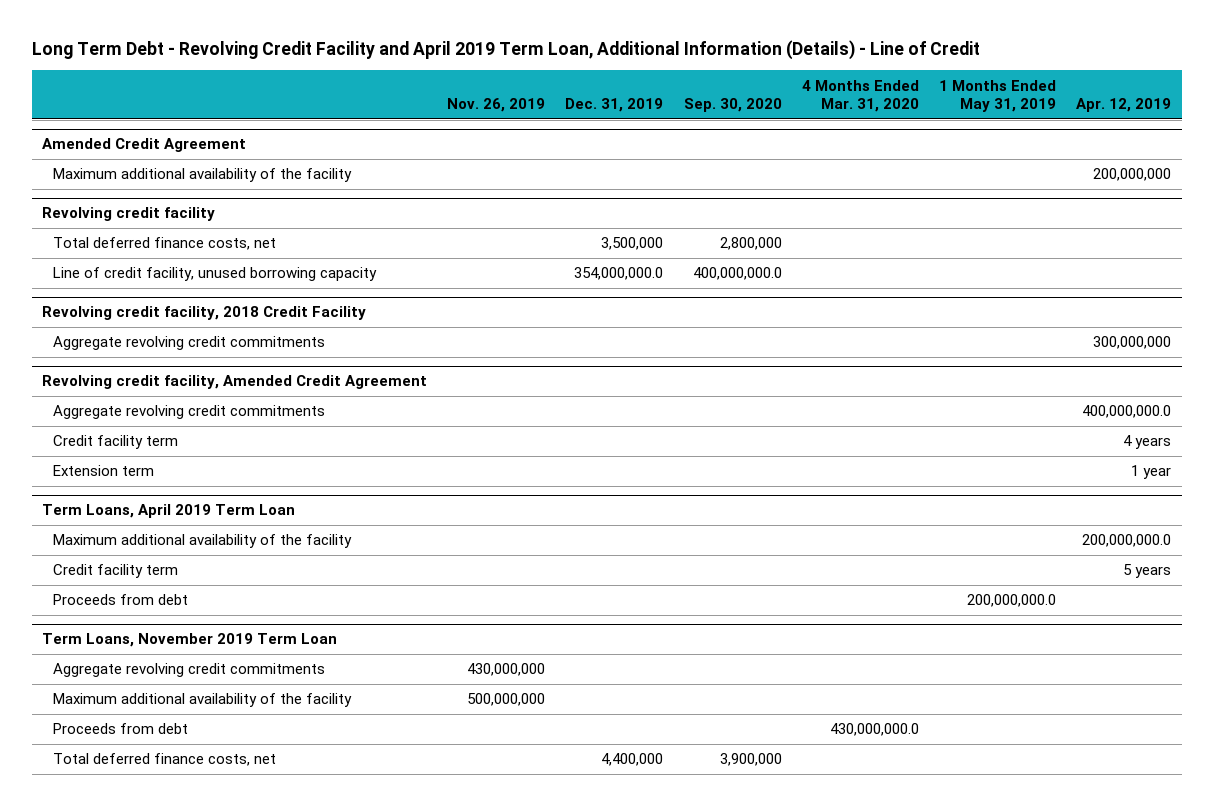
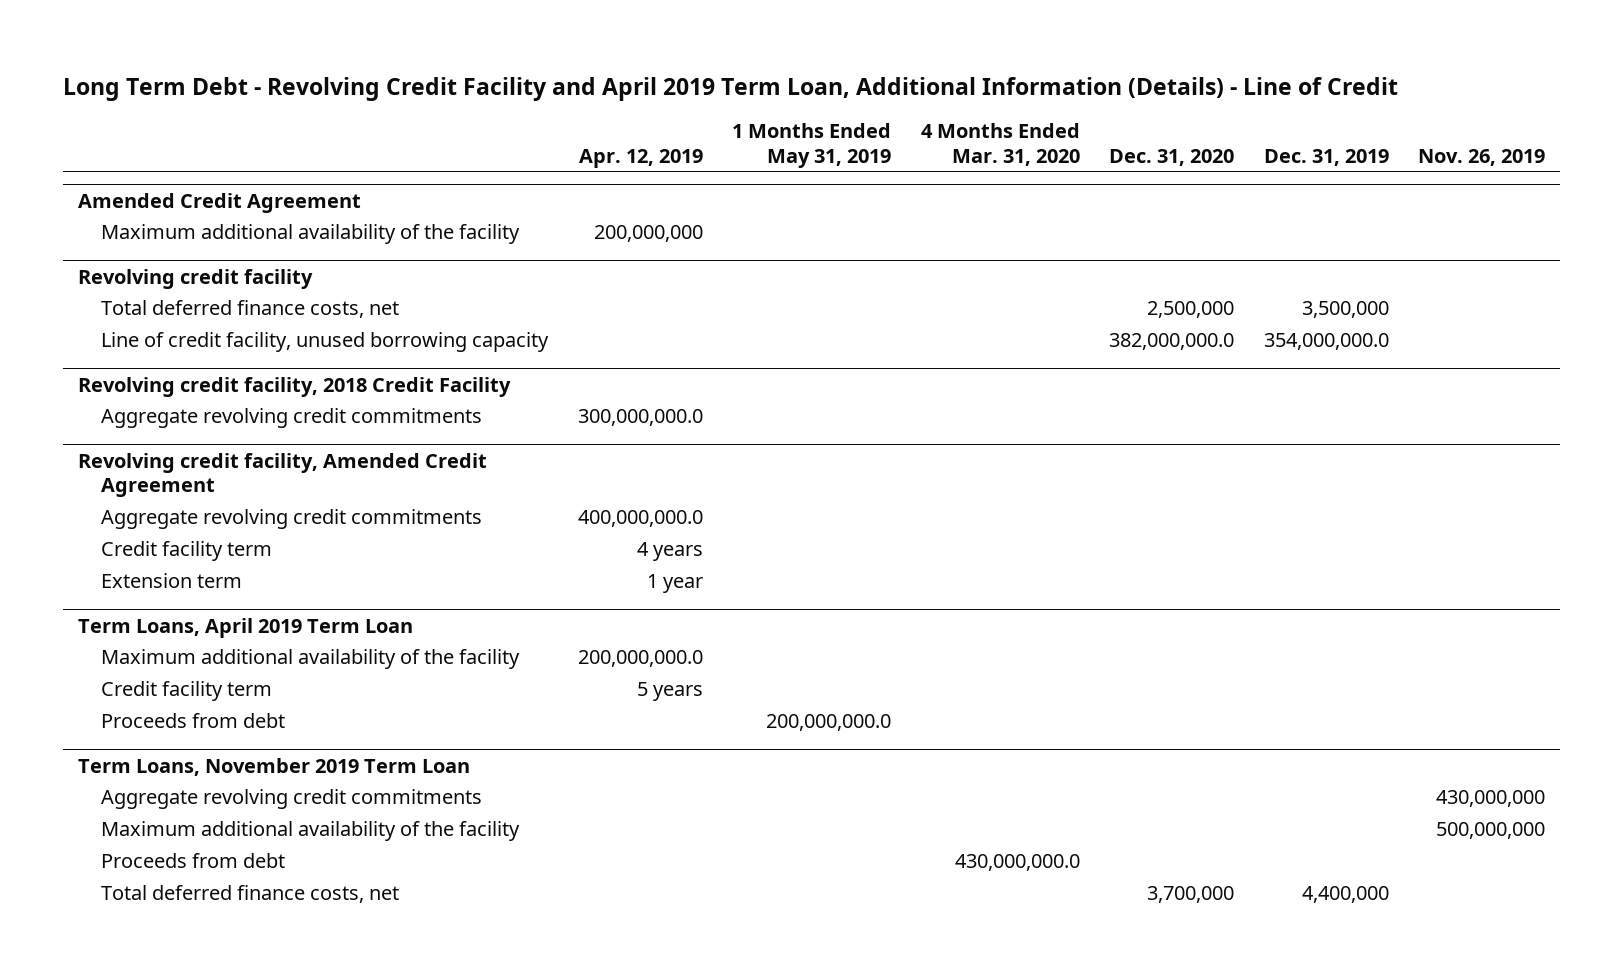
[683,97,782,112] Sep. 30, 2020 -> none
none -> [1109,148,1235,166] Dec. 31, 2020
[1093,336,1172,350] 300,000,000 -> [577,409,703,427] 300,000,000.0

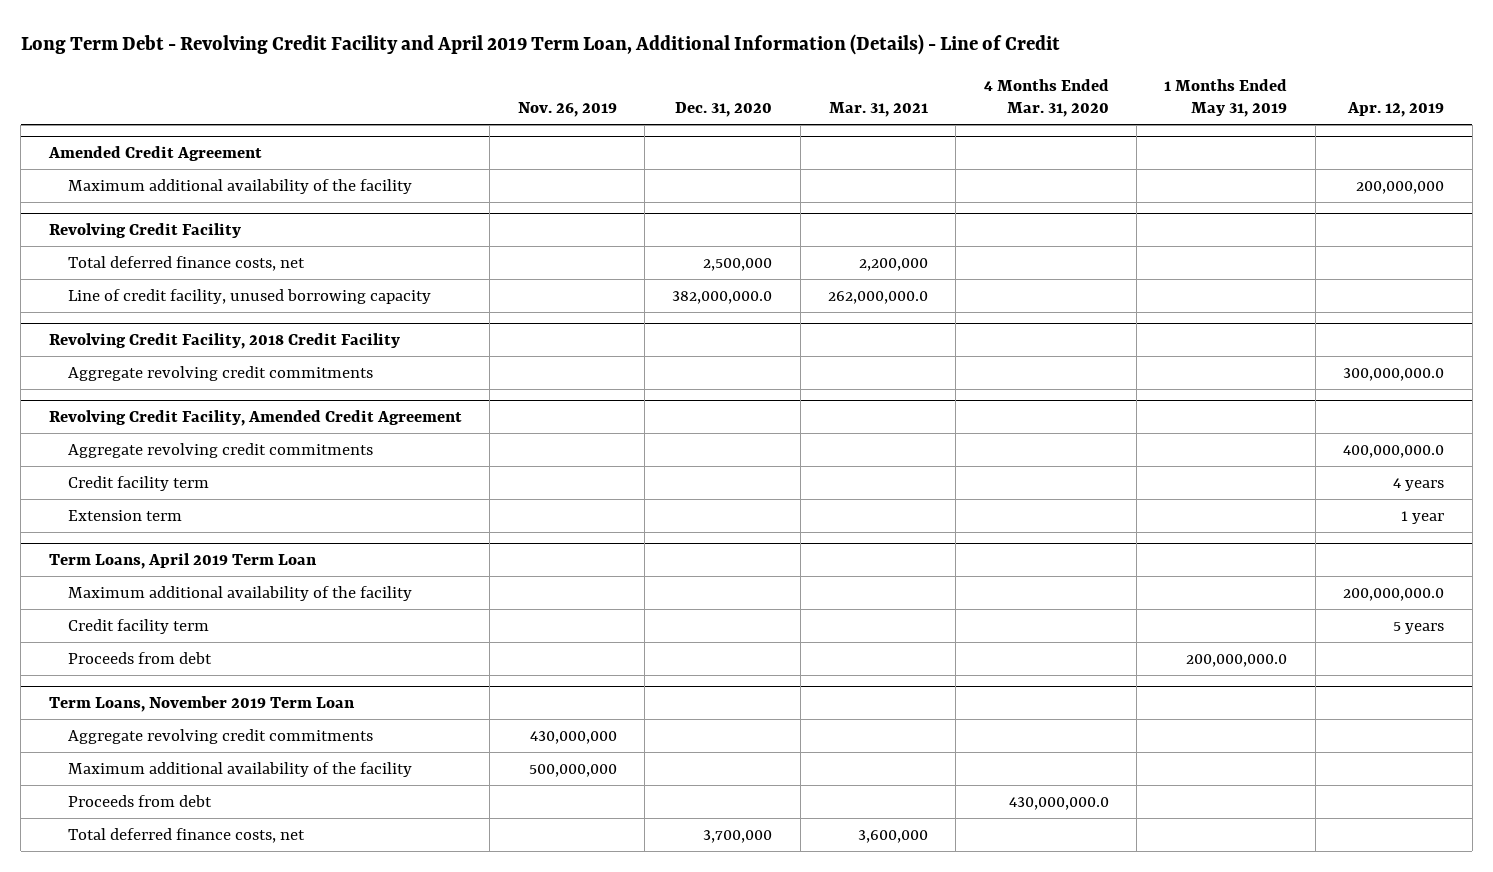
[1263,148,1389,166] Dec. 31, 2019 -> none
none -> [829,102,929,118] Mar. 31, 2021
[78,268,314,289] Revolving credit facility -> [48,223,241,239] Revolving Credit Facility
[78,376,512,397] Revolving credit facility, 2018 Credit Facility -> [48,333,400,350] Revolving Credit Facility, 2018 Credit Facility
[78,452,488,498] Revolving credit facility, Amended Credit Agreement -> [48,410,462,427] Revolving Credit Facility, Amended Credit Agreement

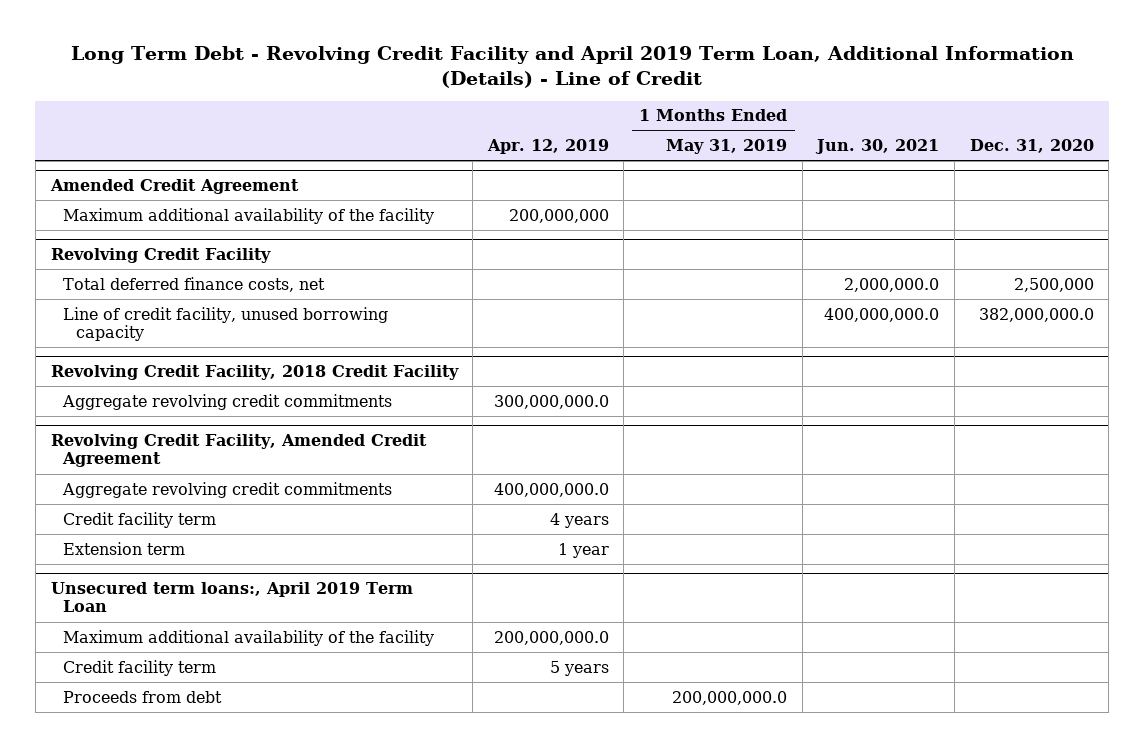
[517,102,617,118] Nov. 26, 2019 -> none
[829,102,929,118] Mar. 31, 2021 -> none
[983,78,1109,118] 4 Months Ended Mar. 31, 2020 -> none
none -> [815,139,940,155] Jun. 30, 2021
[48,553,317,570] Term Loans, April 2019 Term Loan -> [50,581,413,613] Unsecured term loans:, April 2019 Term Loan
[48,696,355,713] Term Loans, November 2019 Term Loan -> none
[67,728,373,744] Aggregate revolving credit commitments -> none
[67,761,412,777] Maximum additional availability of the facility -> none
[67,794,212,807] Proceeds from debt -> none
[67,827,305,843] Total deferred finance costs, net -> none

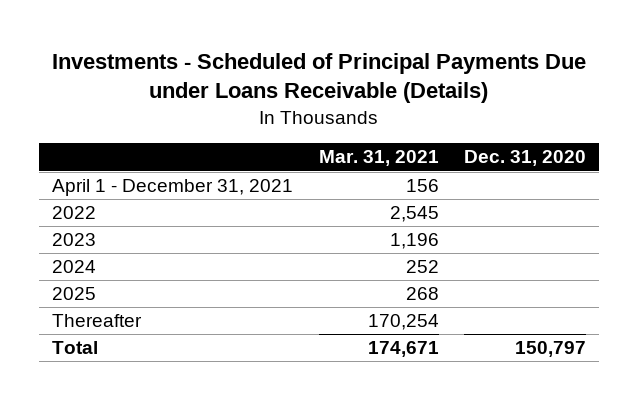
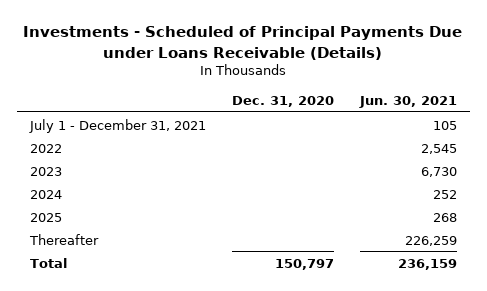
[318,150,439,167] Mar. 31, 2021 -> none
none -> [358,95,457,108] Jun. 30, 2021
[52,179,294,197] April 1 - December 31, 2021 -> [28,118,206,133] July 1 - December 31, 2021

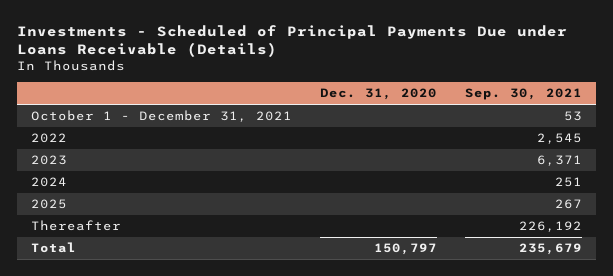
[358,95,457,108] Jun. 30, 2021 -> none
none -> [465,88,583,101] Sep. 30, 2021
[28,118,206,133] July 1 - December 31, 2021 -> [31,110,293,123] October 1 - December 31, 2021

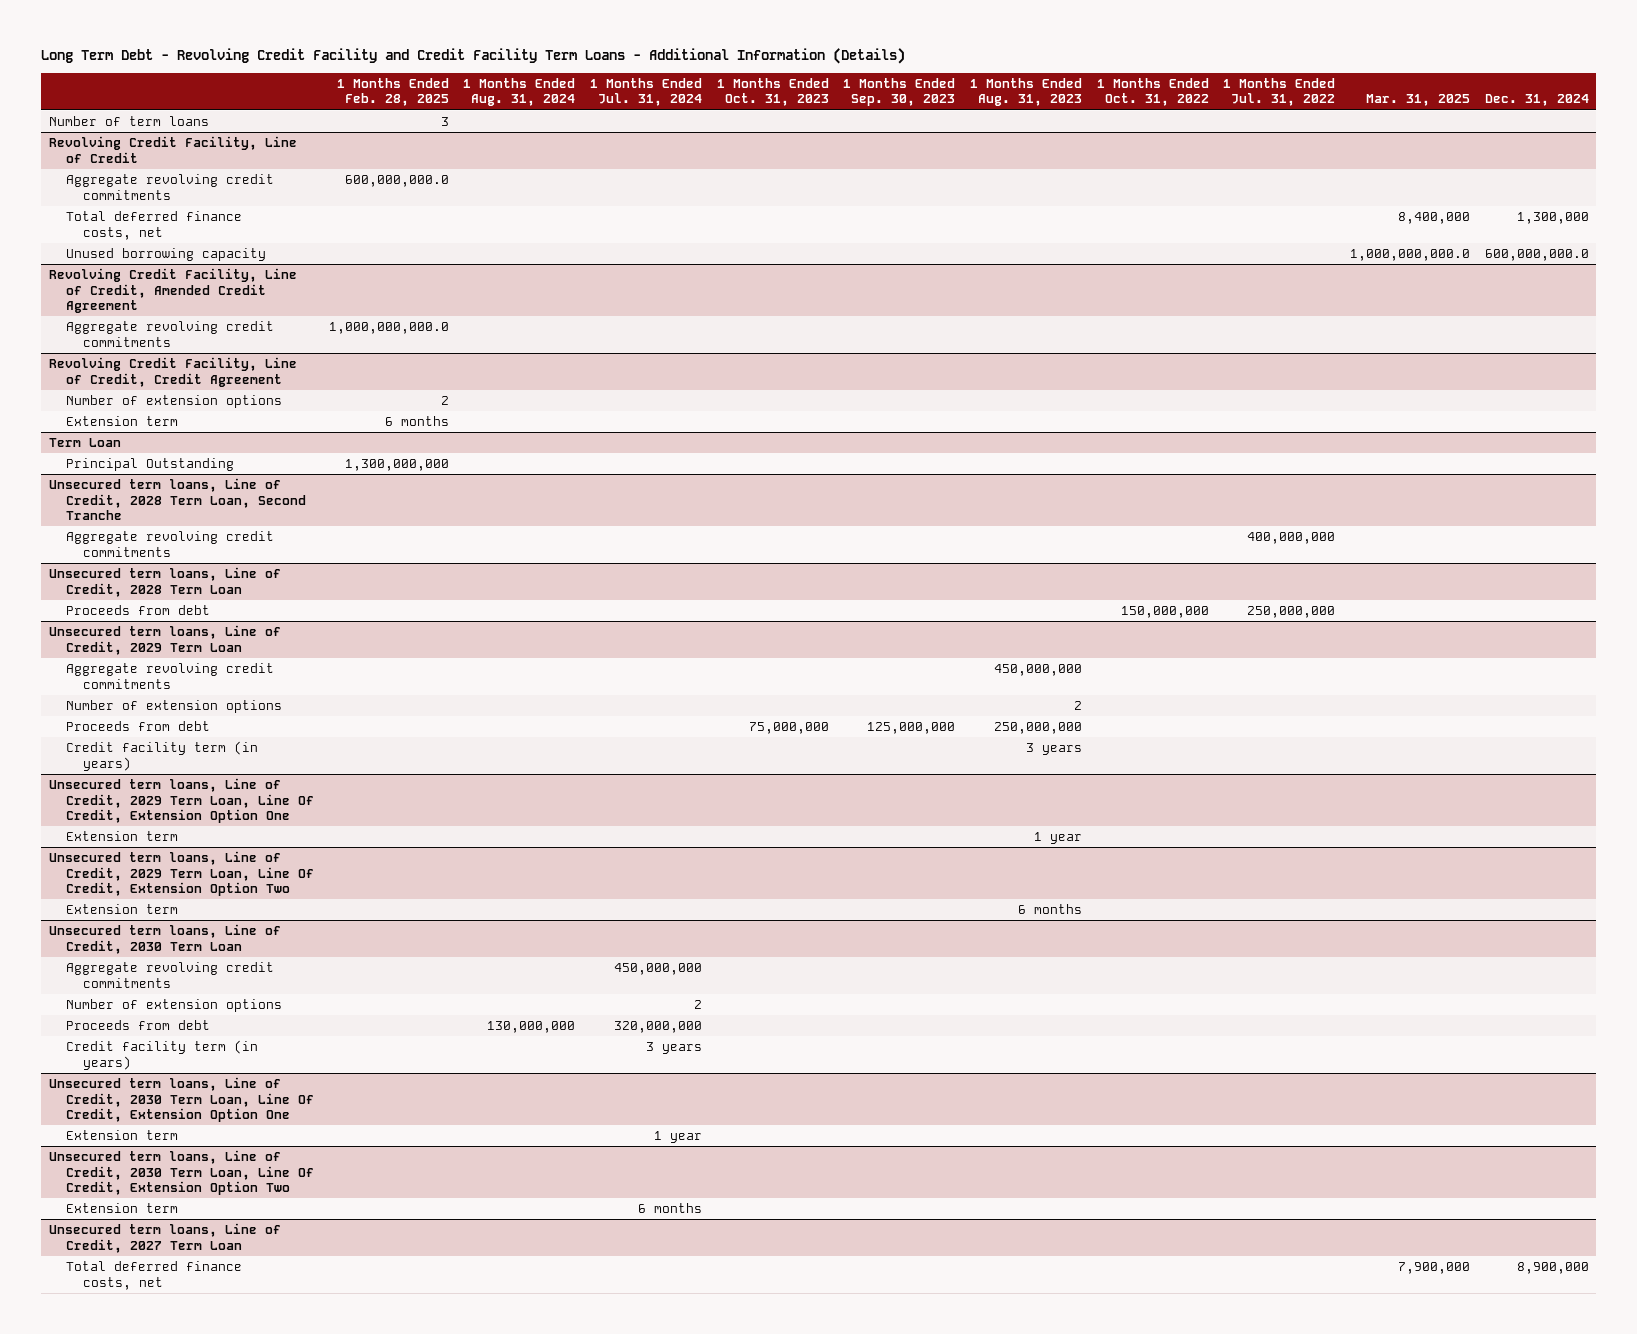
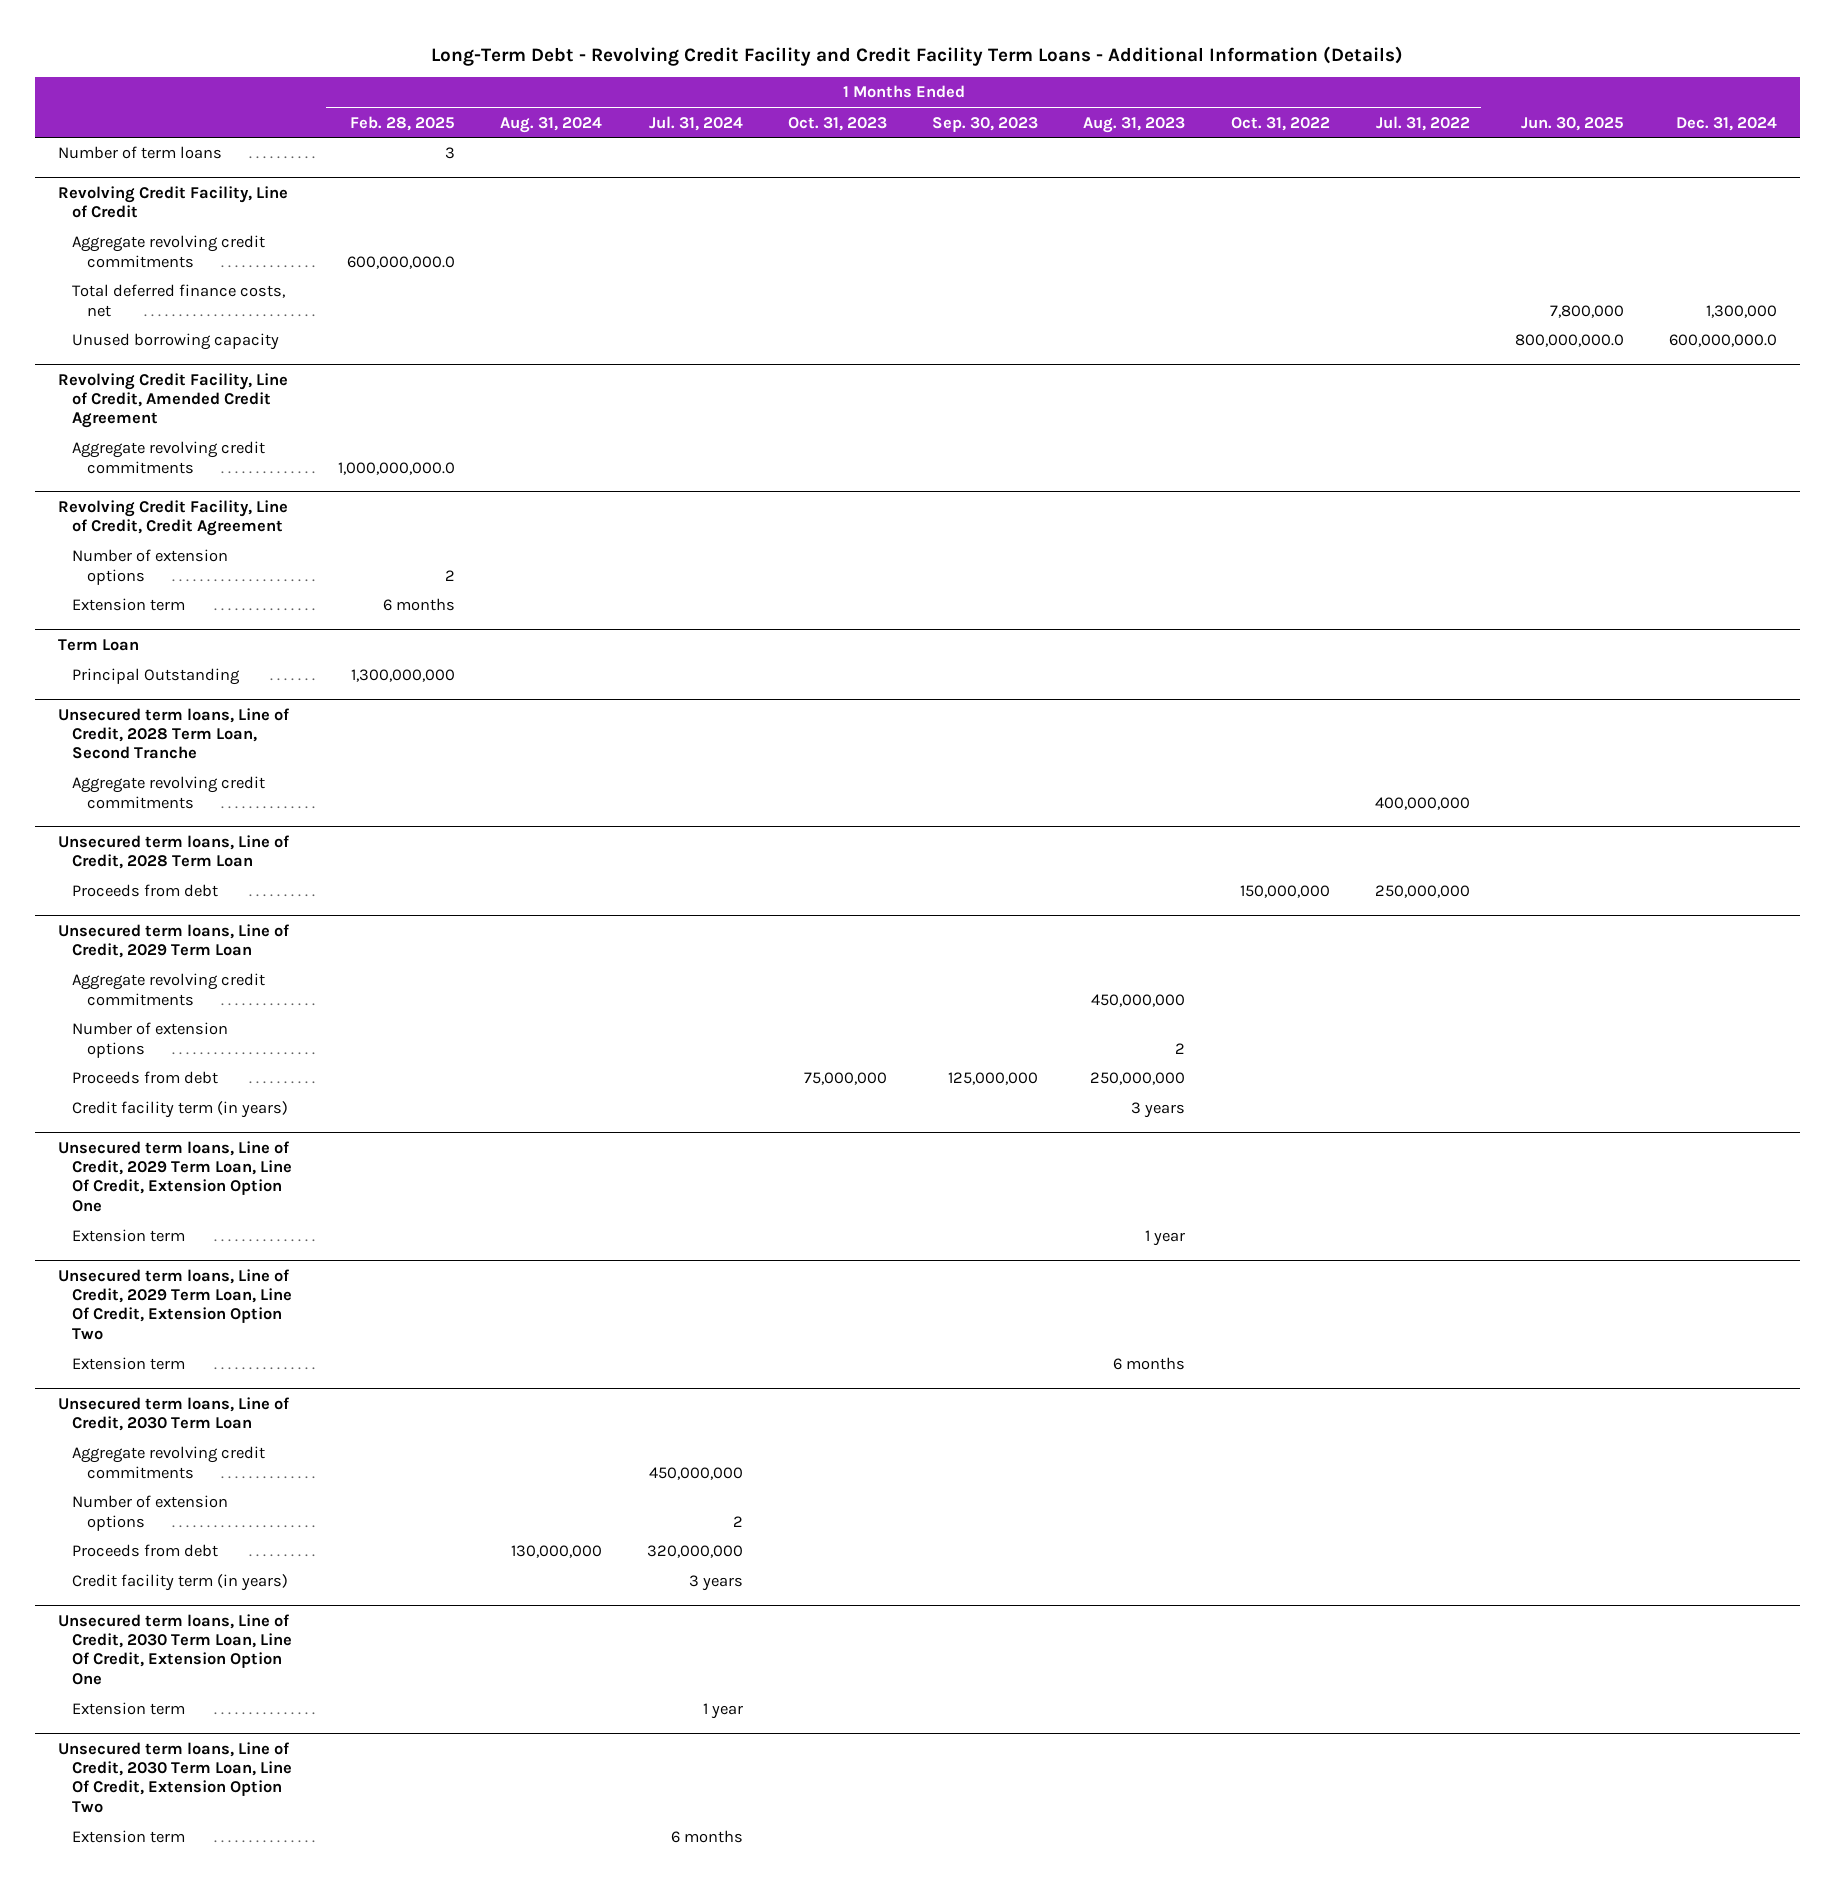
[41,48,906,65] Long Term Debt - Revolving Credit Facility and Credit Facility Term Loans - Additional Information (Details) -> [431,45,1404,66] Long-Term Debt - Revolving Credit Facility and Credit Facility Term Loans - Additional Information (Details)
[1366,94,1471,107] Mar. 31, 2025 -> none
none -> [1520,116,1624,131] Jun. 30, 2025
[48,1222,281,1253] Unsecured term loans, Line of Credit, 2027 Term Loan -> none
[65,1260,242,1290] Total deferred finance costs, net -> none

